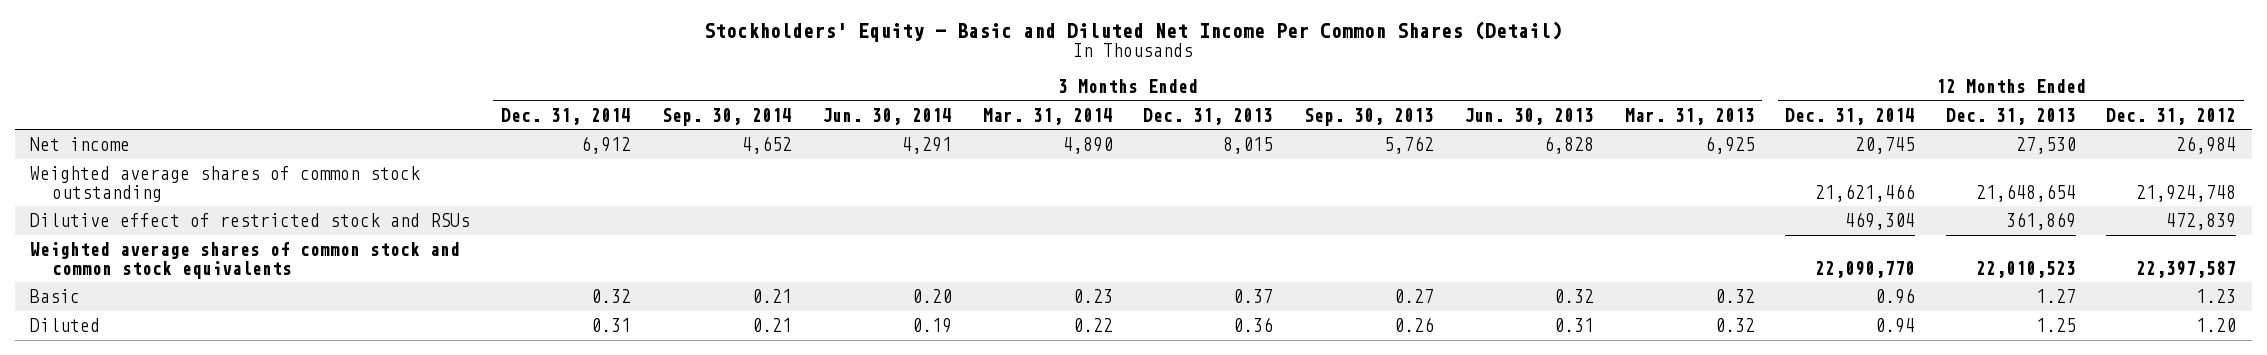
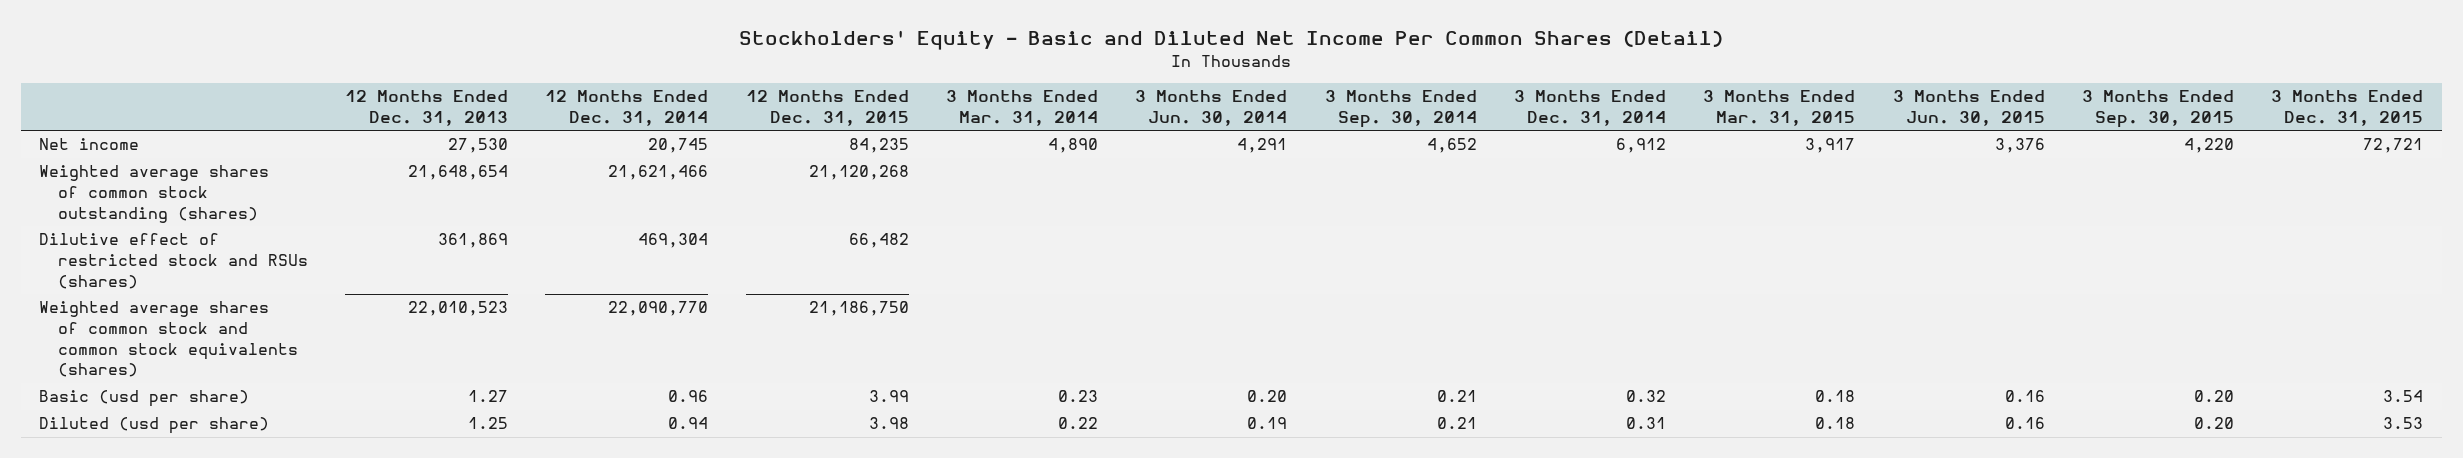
[1143,107,1274,125] Dec. 31, 2013 -> none
[1303,107,1434,126] Sep. 30, 2013 -> none
[1464,107,1595,125] Jun. 30, 2013 -> none
[1624,107,1755,125] Mar. 31, 2013 -> none
[2106,107,2237,125] Dec. 31, 2012 -> none
none -> [745,90,909,126] 12 Months Ended Dec. 31, 2015
none -> [1703,90,1856,126] 3 Months Ended Mar. 31, 2015
none -> [1892,90,2045,126] 3 Months Ended Jun. 30, 2015
none -> [2082,90,2235,128] 3 Months Ended Sep. 30, 2015
none -> [2271,90,2424,126] 3 Months Ended Dec. 31, 2015
[30,166,421,202] Weighted average shares of common stock outstanding -> [39,165,270,223] Weighted average shares of common stock outstanding (shares)
[30,213,471,228] Dilutive effect of restricted stock and RSUs -> [39,233,308,289] Dilutive effect of restricted stock and RSUs (shares)
[30,242,461,279] Weighted average shares of common stock and common stock equivalents -> [39,301,298,378] Weighted average shares of common stock and common stock equivalents (shares)
[30,289,81,304] Basic -> [39,390,250,408] Basic (usd per share)
[30,318,101,333] Diluted -> [39,417,270,435] Diluted (usd per share)

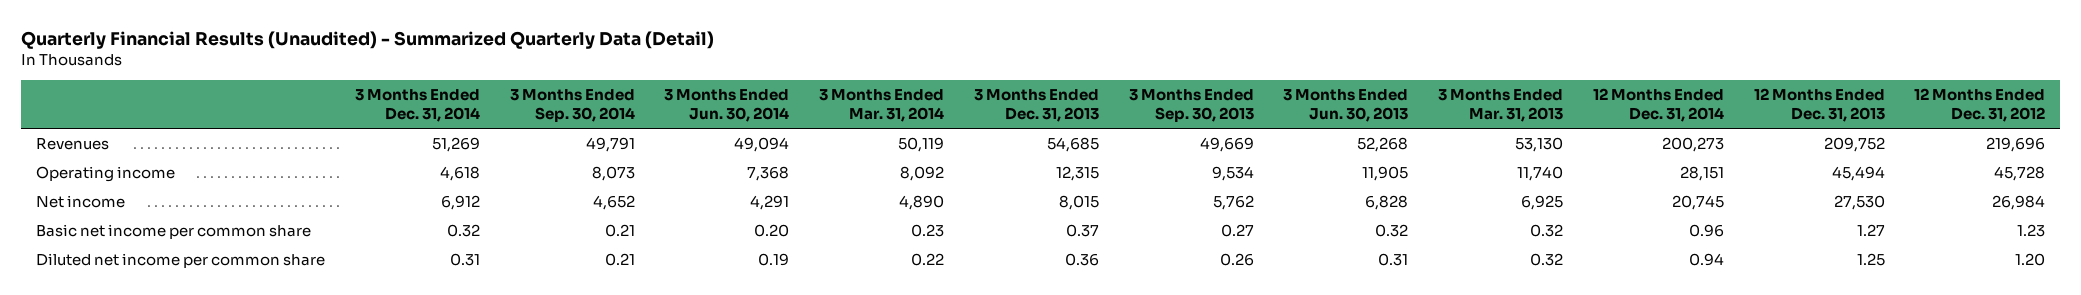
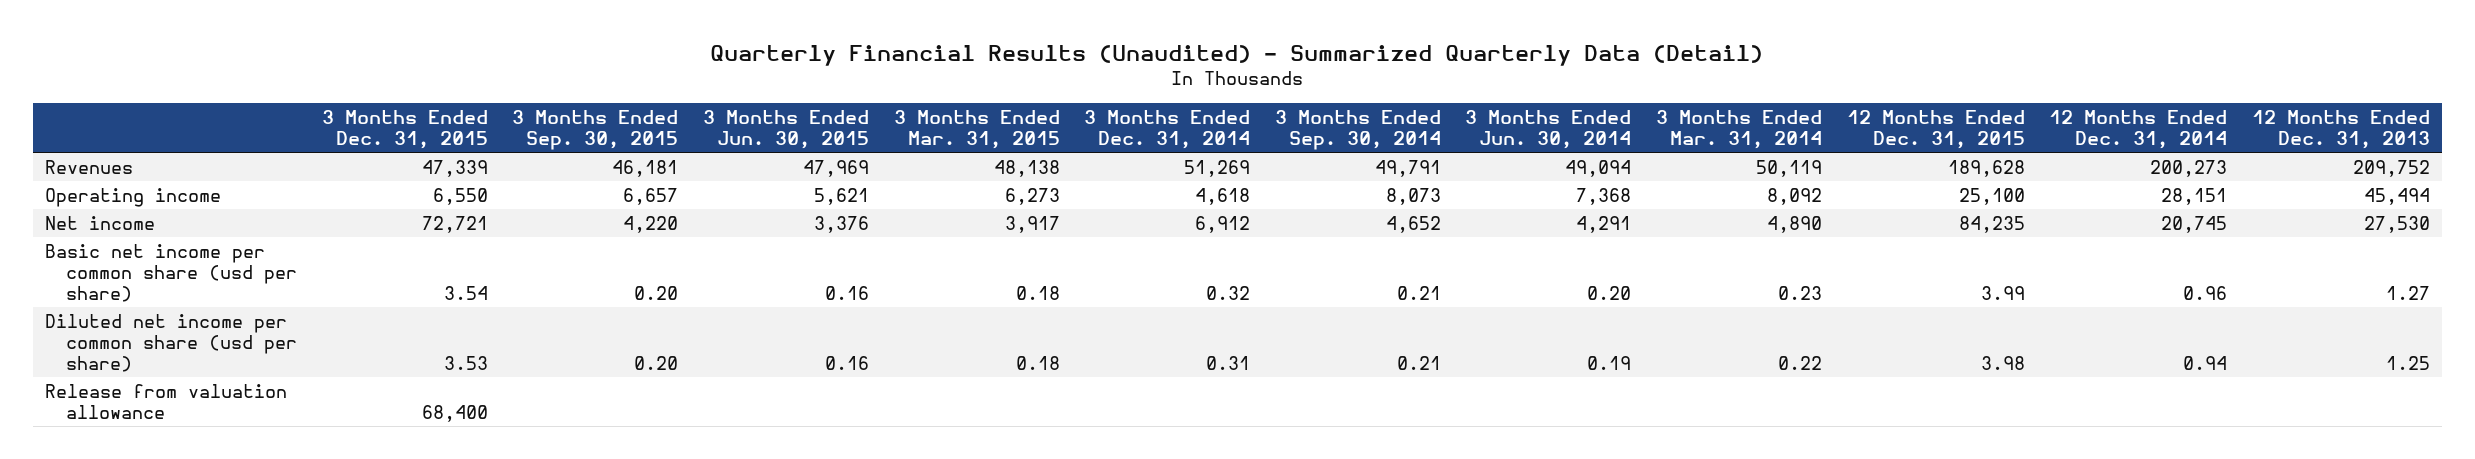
[973,88,1099,123] 3 Months Ended Dec. 31, 2013 -> none
[1128,88,1254,123] 3 Months Ended Sep. 30, 2013 -> none
[1283,88,1409,123] 3 Months Ended Jun. 30, 2013 -> none
[1438,88,1564,123] 3 Months Ended Mar. 31, 2013 -> none
[1914,87,2046,123] 12 Months Ended Dec. 31, 2012 -> none
none -> [321,110,488,150] 3 Months Ended Dec. 31, 2015
none -> [512,110,679,151] 3 Months Ended Sep. 30, 2015
none -> [702,110,869,150] 3 Months Ended Jun. 30, 2015
none -> [893,110,1060,150] 3 Months Ended Mar. 31, 2015
none -> [1846,110,2025,150] 12 Months Ended Dec. 31, 2015
[36,223,312,239] Basic net income per common share -> [44,243,298,302] Basic net income per common share (usd per share)
[36,252,326,268] Diluted net income per common share -> [44,313,298,372] Diluted net income per common share (usd per share)
none -> [44,383,287,419] Release from valuation allowance

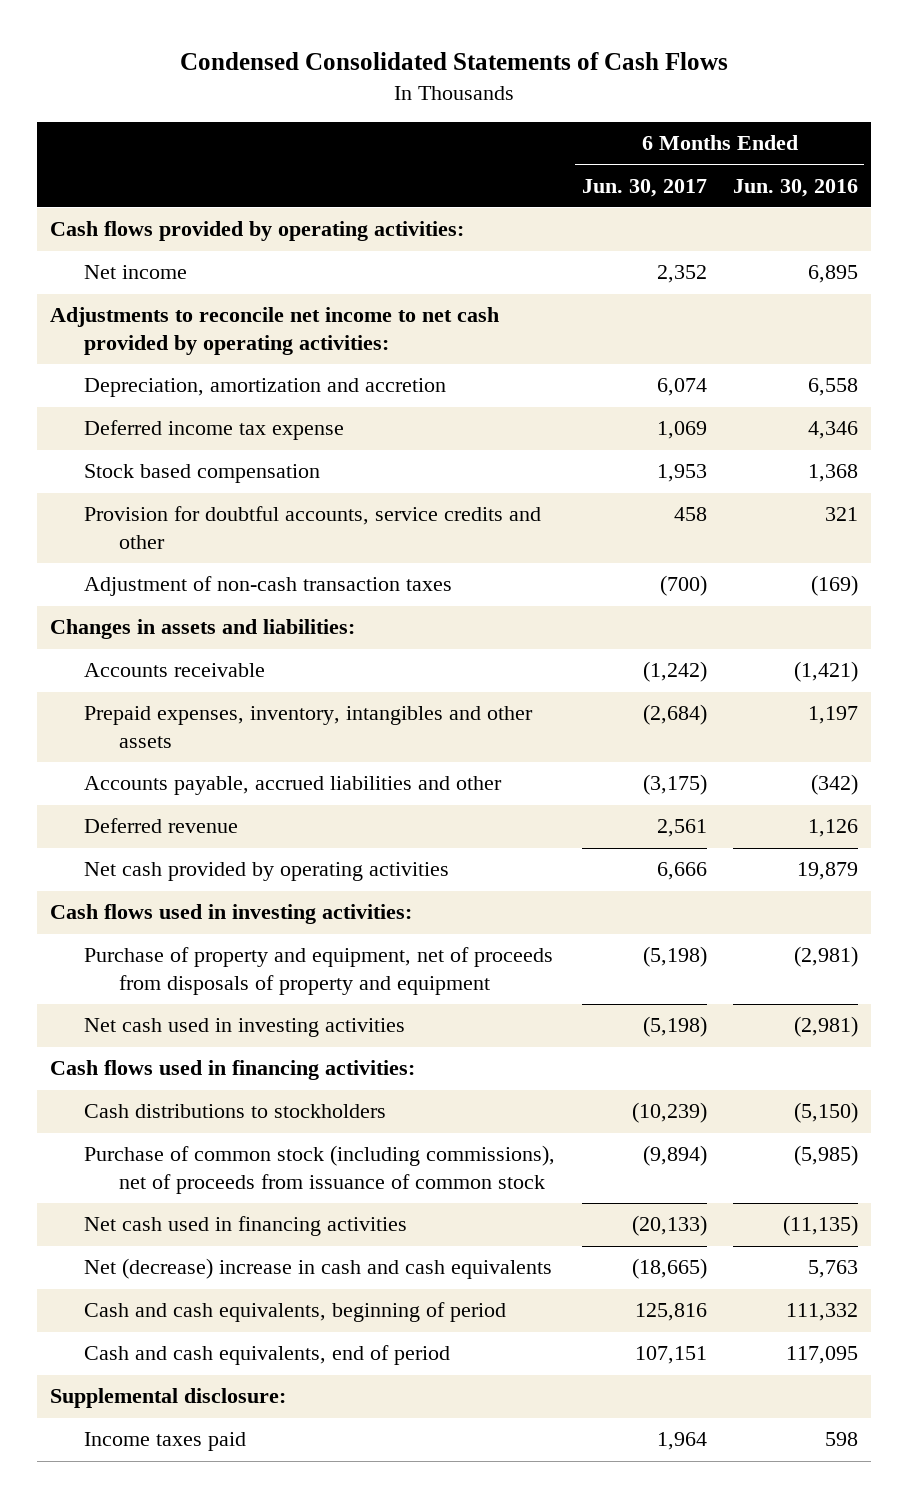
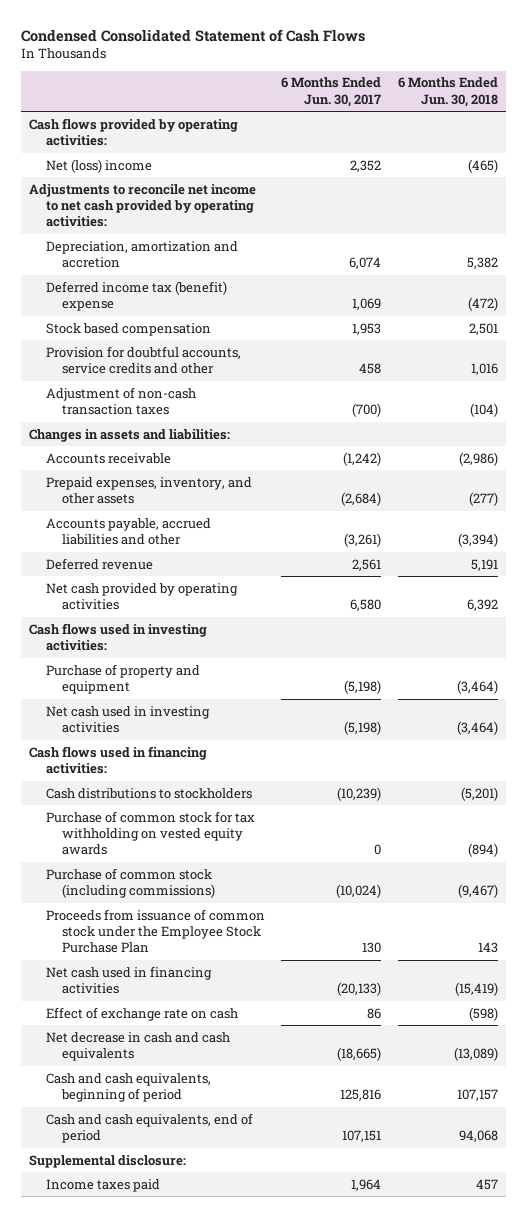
[179,52,728,71] Condensed Consolidated Statements of Cash Flows -> [20,28,365,42] Condensed Consolidated Statement of Cash Flows
[732,178,858,197] Jun. 30, 2016 -> none
none -> [397,77,498,107] 6 Months Ended Jun. 30, 2018
[84,265,188,280] Net income -> [45,158,152,173] Net (loss) income
[84,420,345,441] Deferred income tax expense -> [45,280,227,311] Deferred income tax (benefit) expense
[84,706,534,748] Prepaid expenses, inventory, intangibles and other assets -> [45,476,252,504] Prepaid expenses, inventory, and other assets
[642,774,707,796] (3,175) -> [344,532,382,547] (3,261)
[656,862,707,881] 6,666 -> [350,598,382,611] 6,580
[84,947,554,995] Purchase of property and equipment, net of proceeds from disposals of property and equipment -> [45,663,200,694] Purchase of property and equipment
none -> [45,810,255,856] Purchase of common stock for tax withholding on vested equity awards
[84,1145,556,1194] Purchase of common stock (including commissions), net of proceeds from issuance of common stock -> [45,867,216,898] Purchase of common stock (including commissions)
[642,1145,707,1167] (9,894) -> [336,883,382,898] (10,024)
none -> [45,908,265,954] Proceeds from issuance of common stock under the Employee Stock Purchase Plan
none -> [45,1006,238,1021] Effect of exchange rate on cash
[84,1258,553,1280] Net (decrease) increase in cash and cash equivalents -> [45,1031,230,1061] Net decrease in cash and cash equivalents

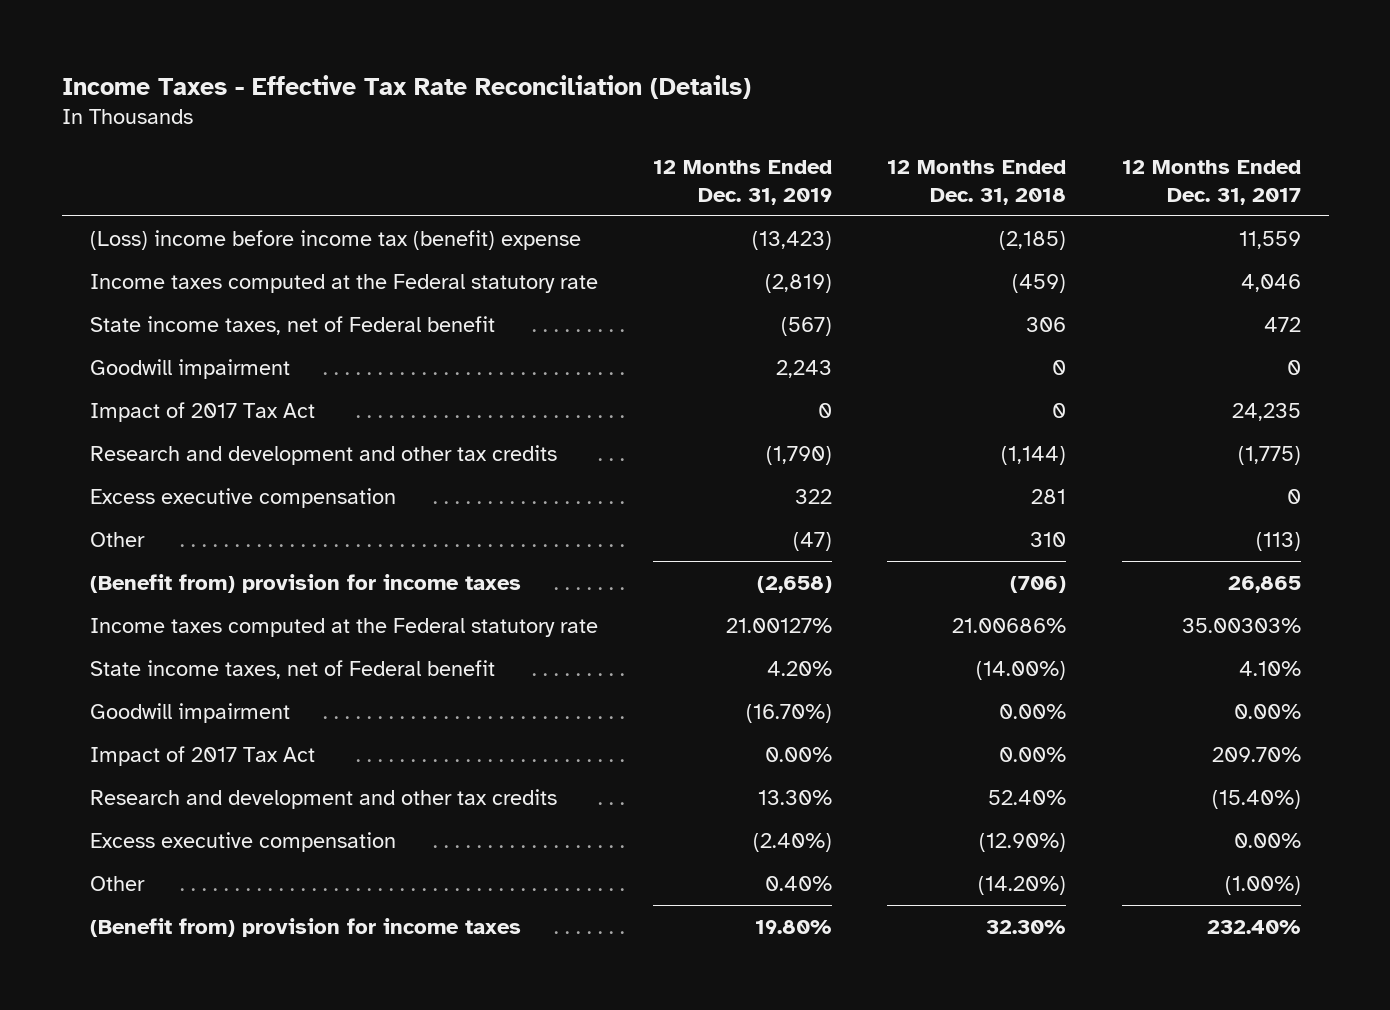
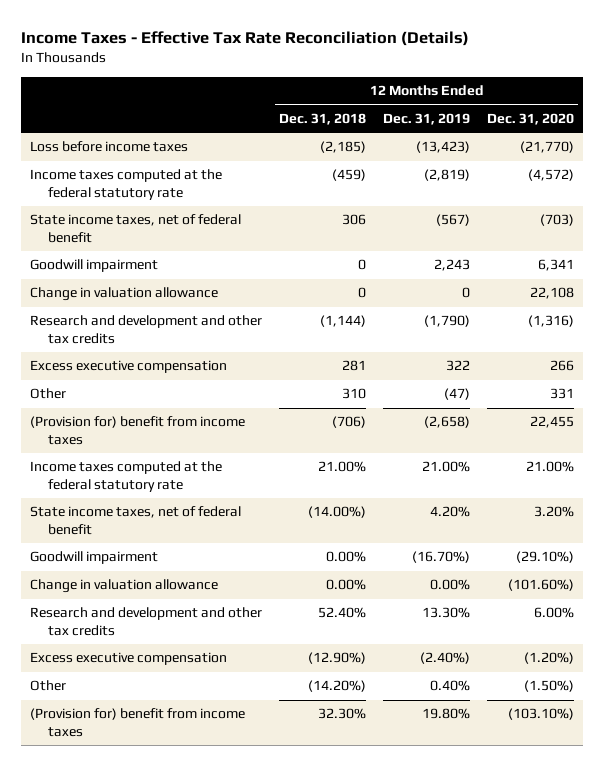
[1121,160,1301,205] 12 Months Ended Dec. 31, 2017 -> none
none -> [487,112,575,125] Dec. 31, 2020
[89,229,581,250] (Loss) income before income tax (benefit) expense -> [29,141,188,153] Loss before income taxes
[89,273,598,293] Income taxes computed at the Federal statutory rate -> [29,169,222,201] Income taxes computed at the federal statutory rate
[89,315,495,335] State income taxes, net of Federal benefit -> [29,214,241,244] State income taxes, net of federal benefit
[89,401,315,422] Impact of 2017 Tax Act -> none
none -> [29,287,218,302] Change in valuation allowance
[89,573,521,593] (Benefit from) provision for income taxes -> [29,416,245,446] (Provision for) benefit from income taxes
[89,617,598,637] Income taxes computed at the Federal statutory rate -> [29,461,222,493] Income taxes computed at the federal statutory rate
[725,617,832,633] 21.00127% -> [422,461,471,473] 21.00%
[952,617,1067,633] 21.00686% -> [317,461,366,473] 21.00%
[89,659,495,679] State income taxes, net of Federal benefit -> [29,506,241,536] State income taxes, net of federal benefit
[89,745,315,766] Impact of 2017 Tax Act -> none
none -> [29,579,218,594] Change in valuation allowance
[89,917,521,937] (Benefit from) provision for income taxes -> [29,708,245,738] (Provision for) benefit from income taxes

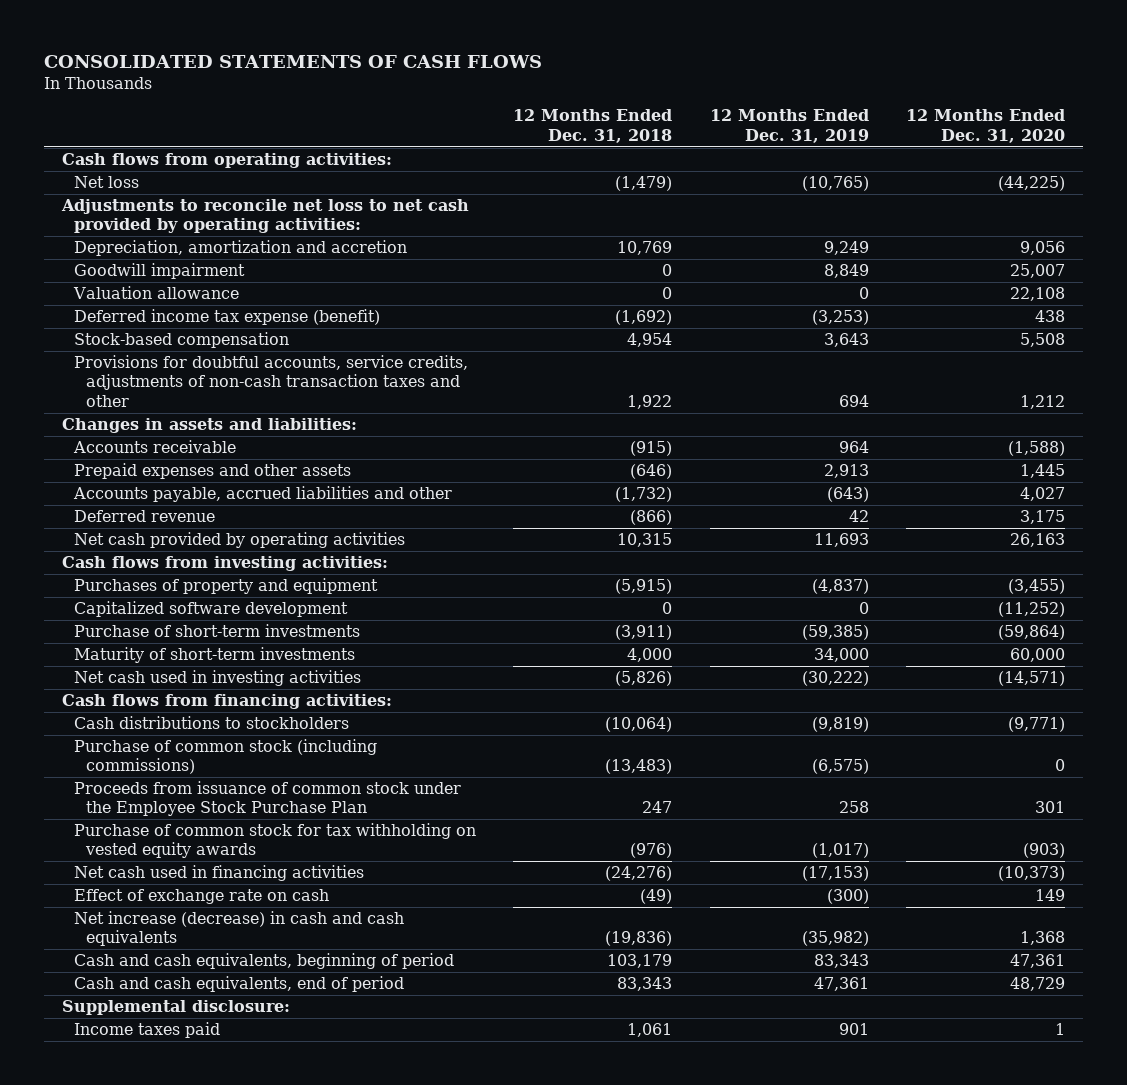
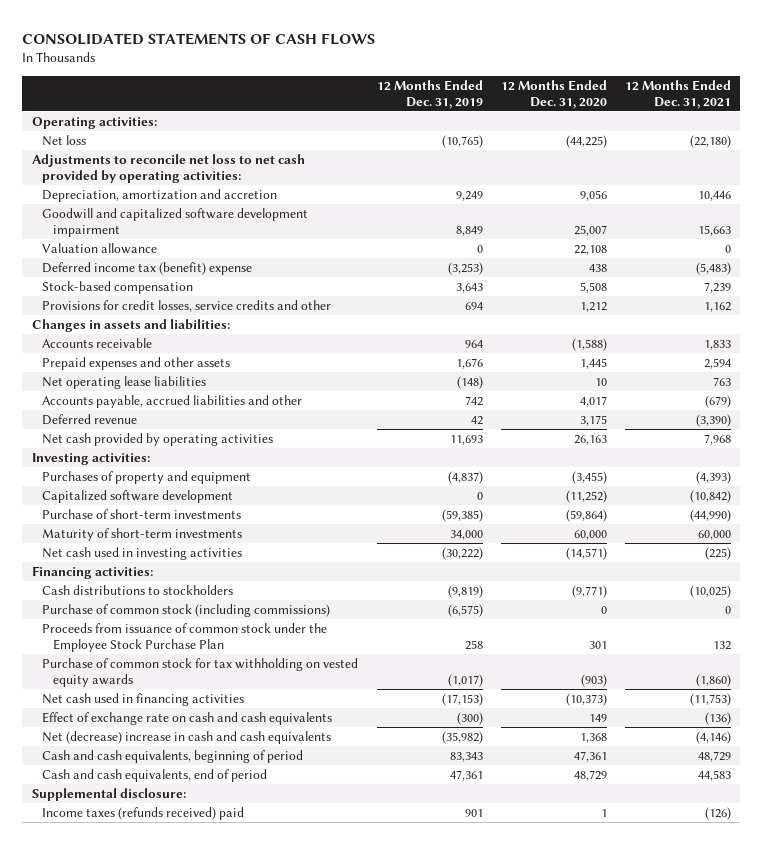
[513,109,673,143] 12 Months Ended Dec. 31, 2018 -> none
none -> [625,79,732,109] 12 Months Ended Dec. 31, 2021
[62,153,393,169] Cash flows from operating activities: -> [31,117,157,130] Operating activities:
[74,263,246,280] Goodwill impairment -> [42,208,309,238] Goodwill and capitalized software development impairment
[74,309,381,326] Deferred income tax expense (benefit) -> [42,262,253,276] Deferred income tax (benefit) expense
[74,355,469,407] Provisions for doubtful accounts, service credits, adjustments of non-cash transaction taxes and other -> [42,300,332,313] Provisions for credit losses, service credits and other
[823,464,869,479] 2,913 -> [455,358,483,370] 1,676
none -> [42,376,207,390] Net operating lease liabilities
[826,487,869,503] (643) -> [464,396,483,407] 742
[1019,487,1065,502] 4,027 -> [579,396,607,408] 4,017
[62,556,389,572] Cash flows from investing activities: -> [31,453,150,466] Investing activities:
[62,694,393,710] Cash flows from financing activities: -> [31,566,153,580] Financing activities:
[74,889,330,905] Effect of exchange rate on cash -> [42,712,333,726] Effect of exchange rate on cash and cash equivalents
[74,911,405,947] Net increase (decrease) in cash and cash equivalents -> [42,731,332,745] Net (decrease) increase in cash and cash equivalents
[74,1022,221,1039] Income taxes paid -> [42,807,245,821] Income taxes (refunds received) paid

